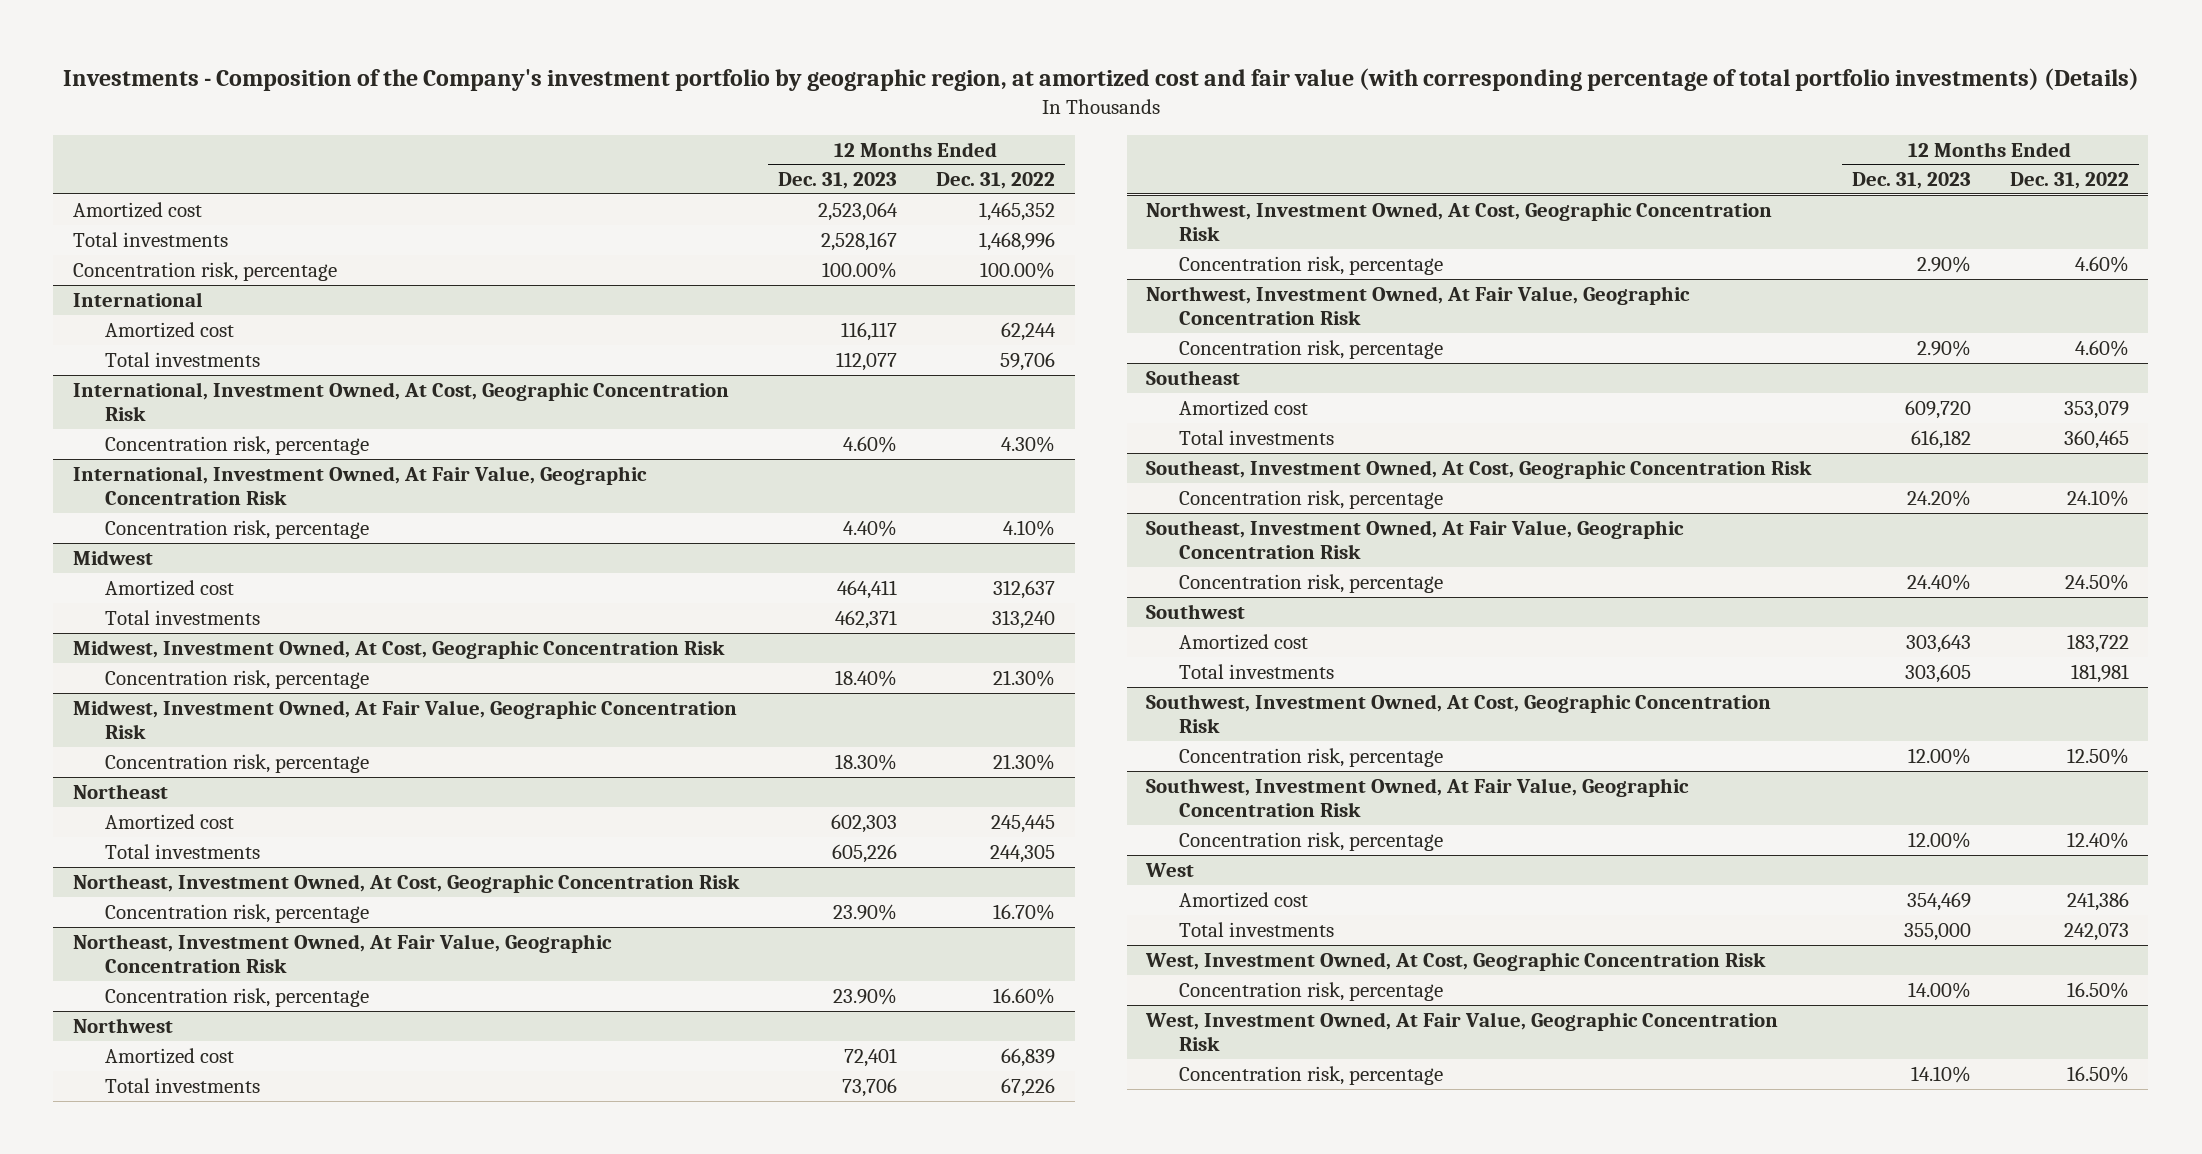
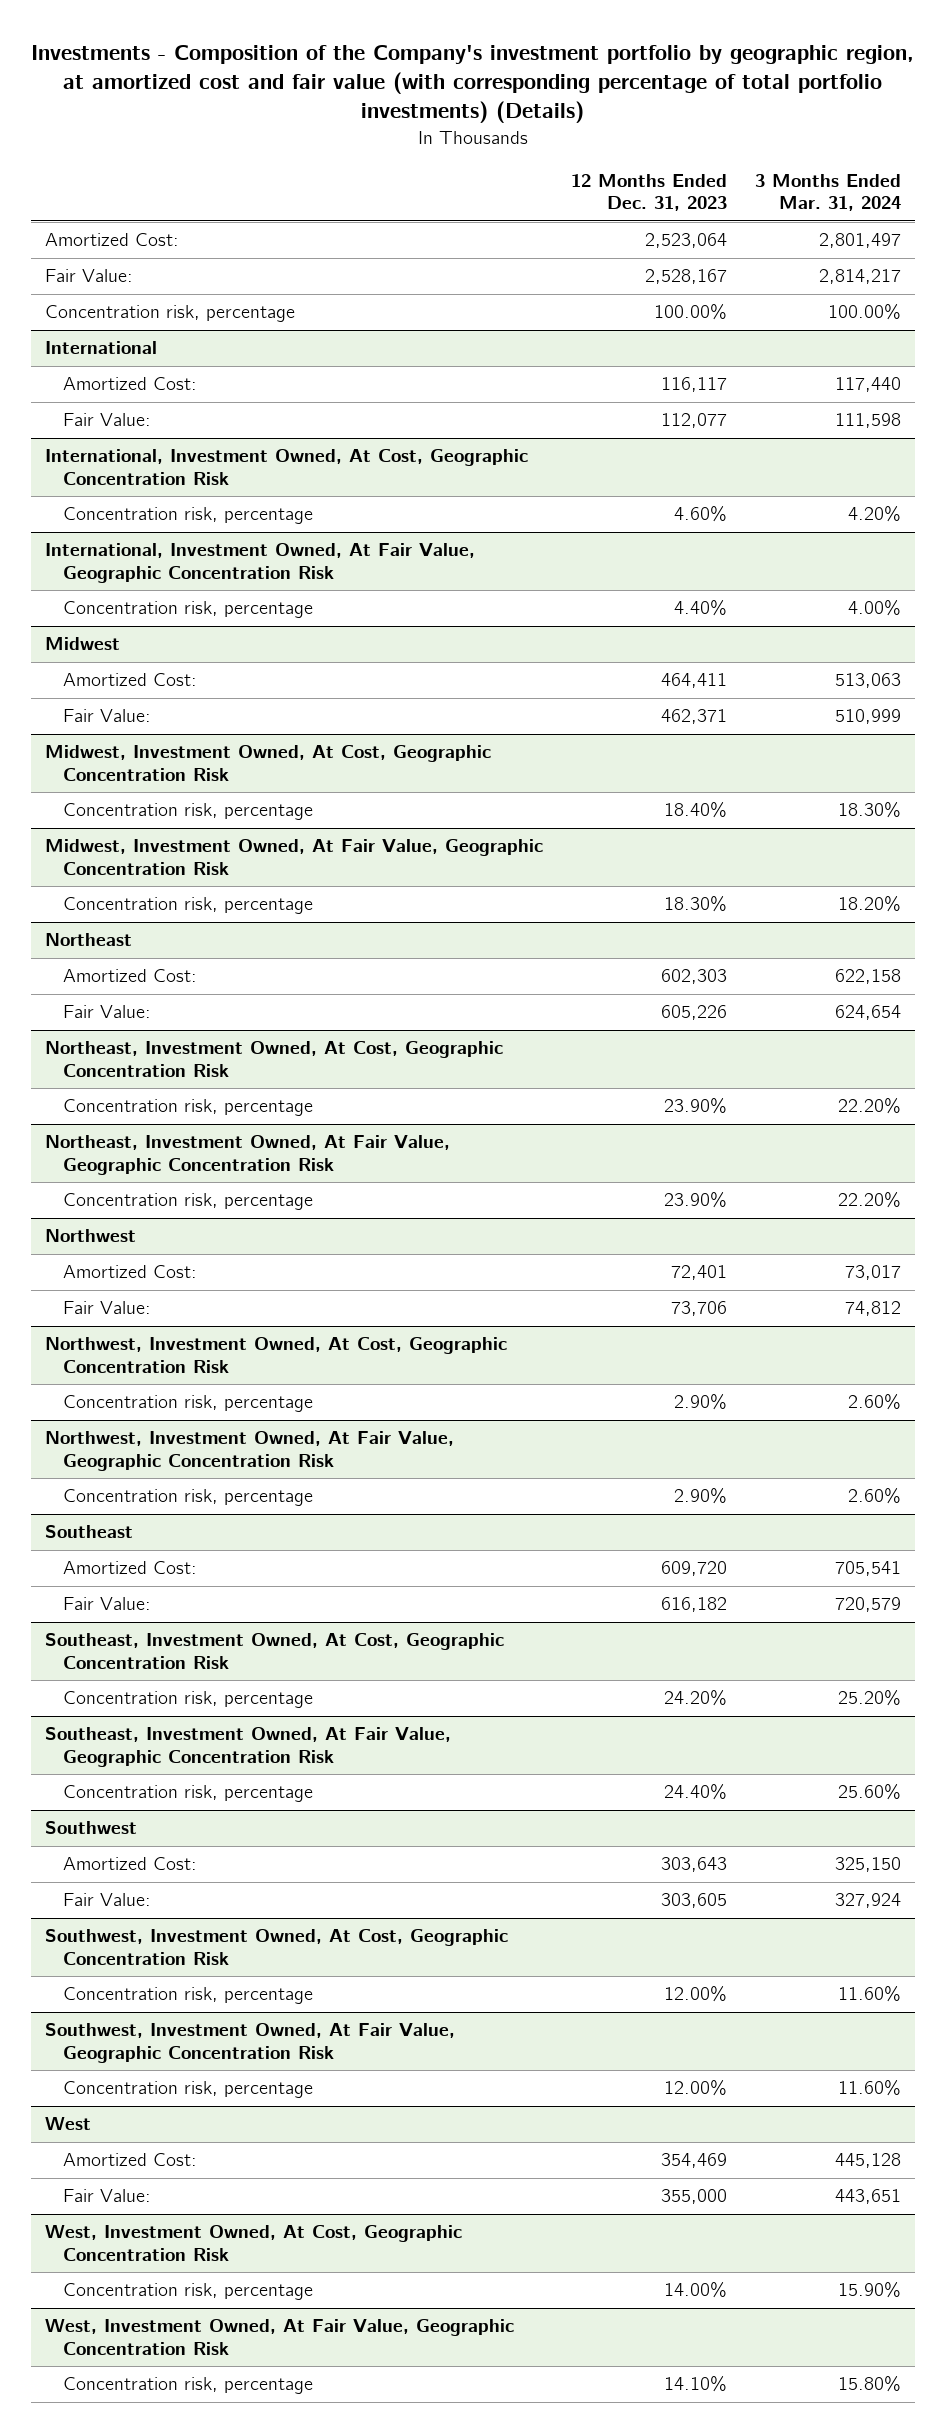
[936,172,1056,190] Dec. 31, 2022 -> none
none -> [755,173,902,212] 3 Months Ended Mar. 31, 2024
[72,201,202,218] Amortized cost -> [45,233,180,247] Amortized Cost:
[72,231,228,247] Total investments -> [45,269,134,283] Fair Value:
[104,321,234,338] Amortized cost -> [62,377,197,391] Amortized Cost:
[104,351,260,367] Total investments -> [62,413,151,427] Fair Value:
[104,579,234,596] Amortized cost -> [62,673,197,687] Amortized Cost:
[104,609,260,625] Total investments -> [62,709,151,723] Fair Value:
[104,813,234,830] Amortized cost -> [62,969,197,983] Amortized Cost:
[104,843,260,859] Total investments -> [62,1005,151,1019] Fair Value:
[104,1047,234,1064] Amortized cost -> [62,1265,197,1279] Amortized Cost:
[104,1077,260,1093] Total investments -> [62,1301,151,1315] Fair Value:
[1178,399,1308,416] Amortized cost -> [62,1561,197,1575] Amortized Cost:
[1178,429,1334,445] Total investments -> [62,1597,151,1611] Fair Value:
[1178,633,1308,650] Amortized cost -> [62,1857,197,1871] Amortized Cost:
[1178,663,1334,679] Total investments -> [62,1893,151,1907] Fair Value:
[1178,891,1308,908] Amortized cost -> [62,2153,197,2167] Amortized Cost:
[1178,921,1334,937] Total investments -> [62,2189,151,2203] Fair Value:

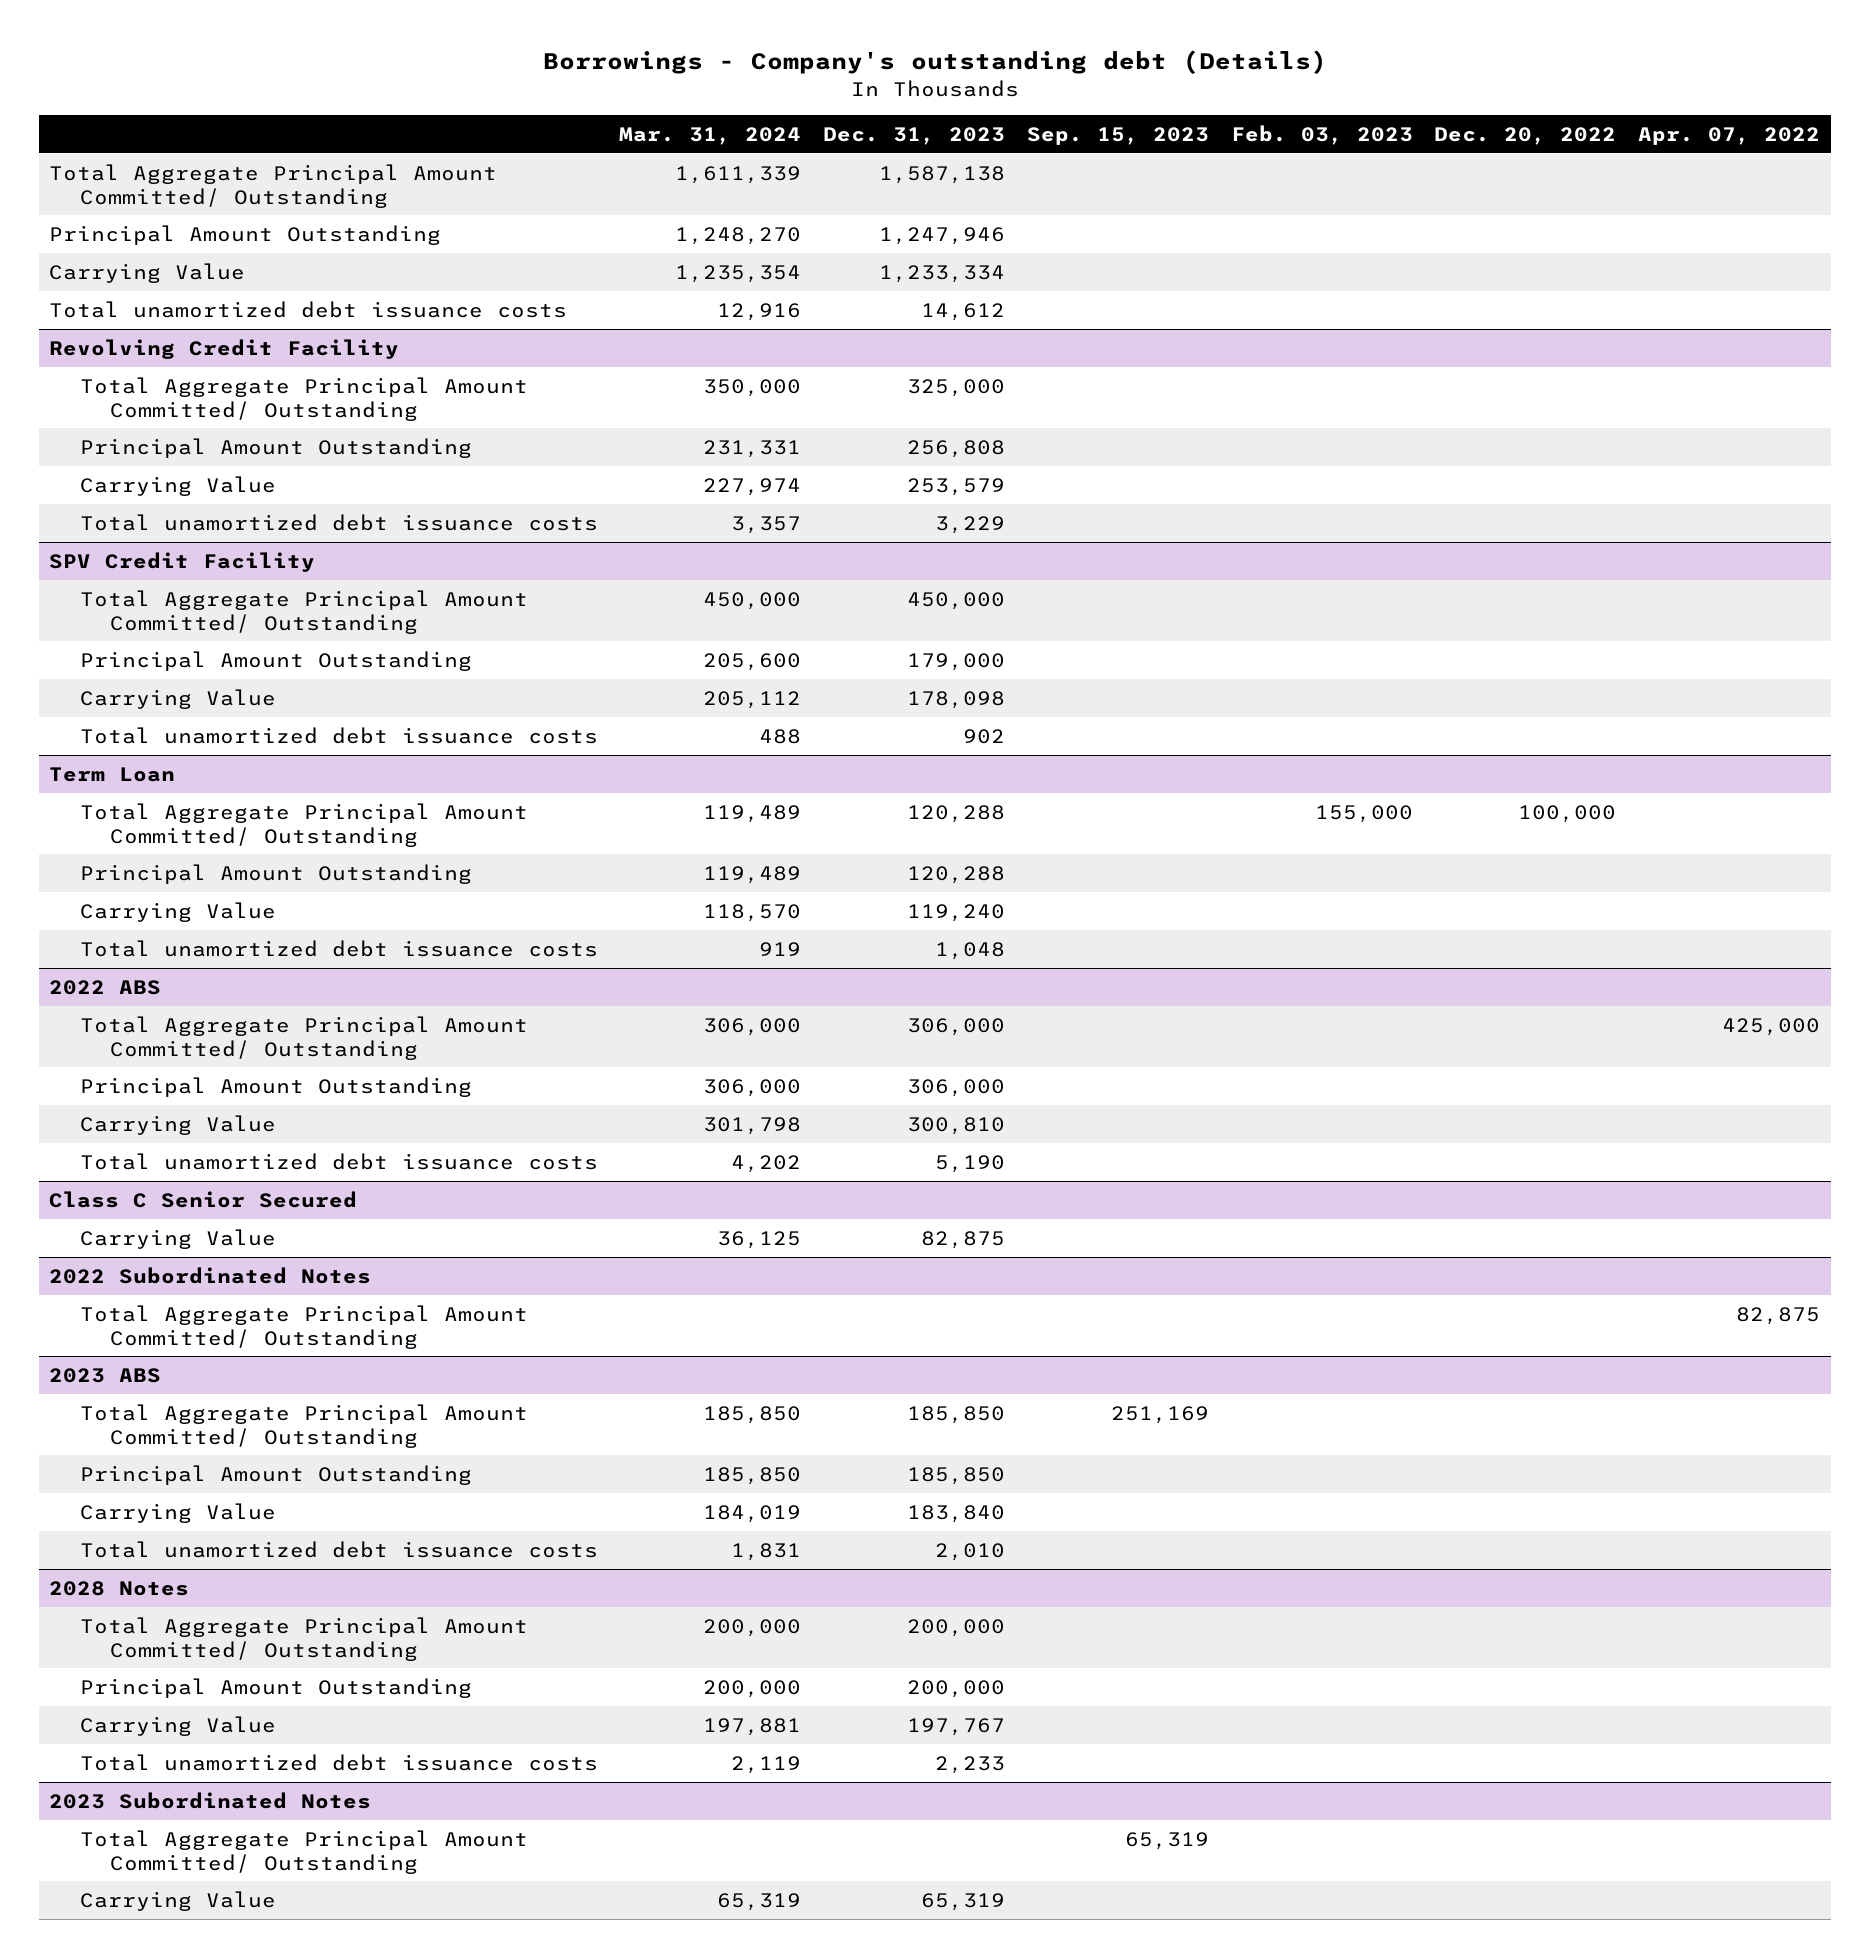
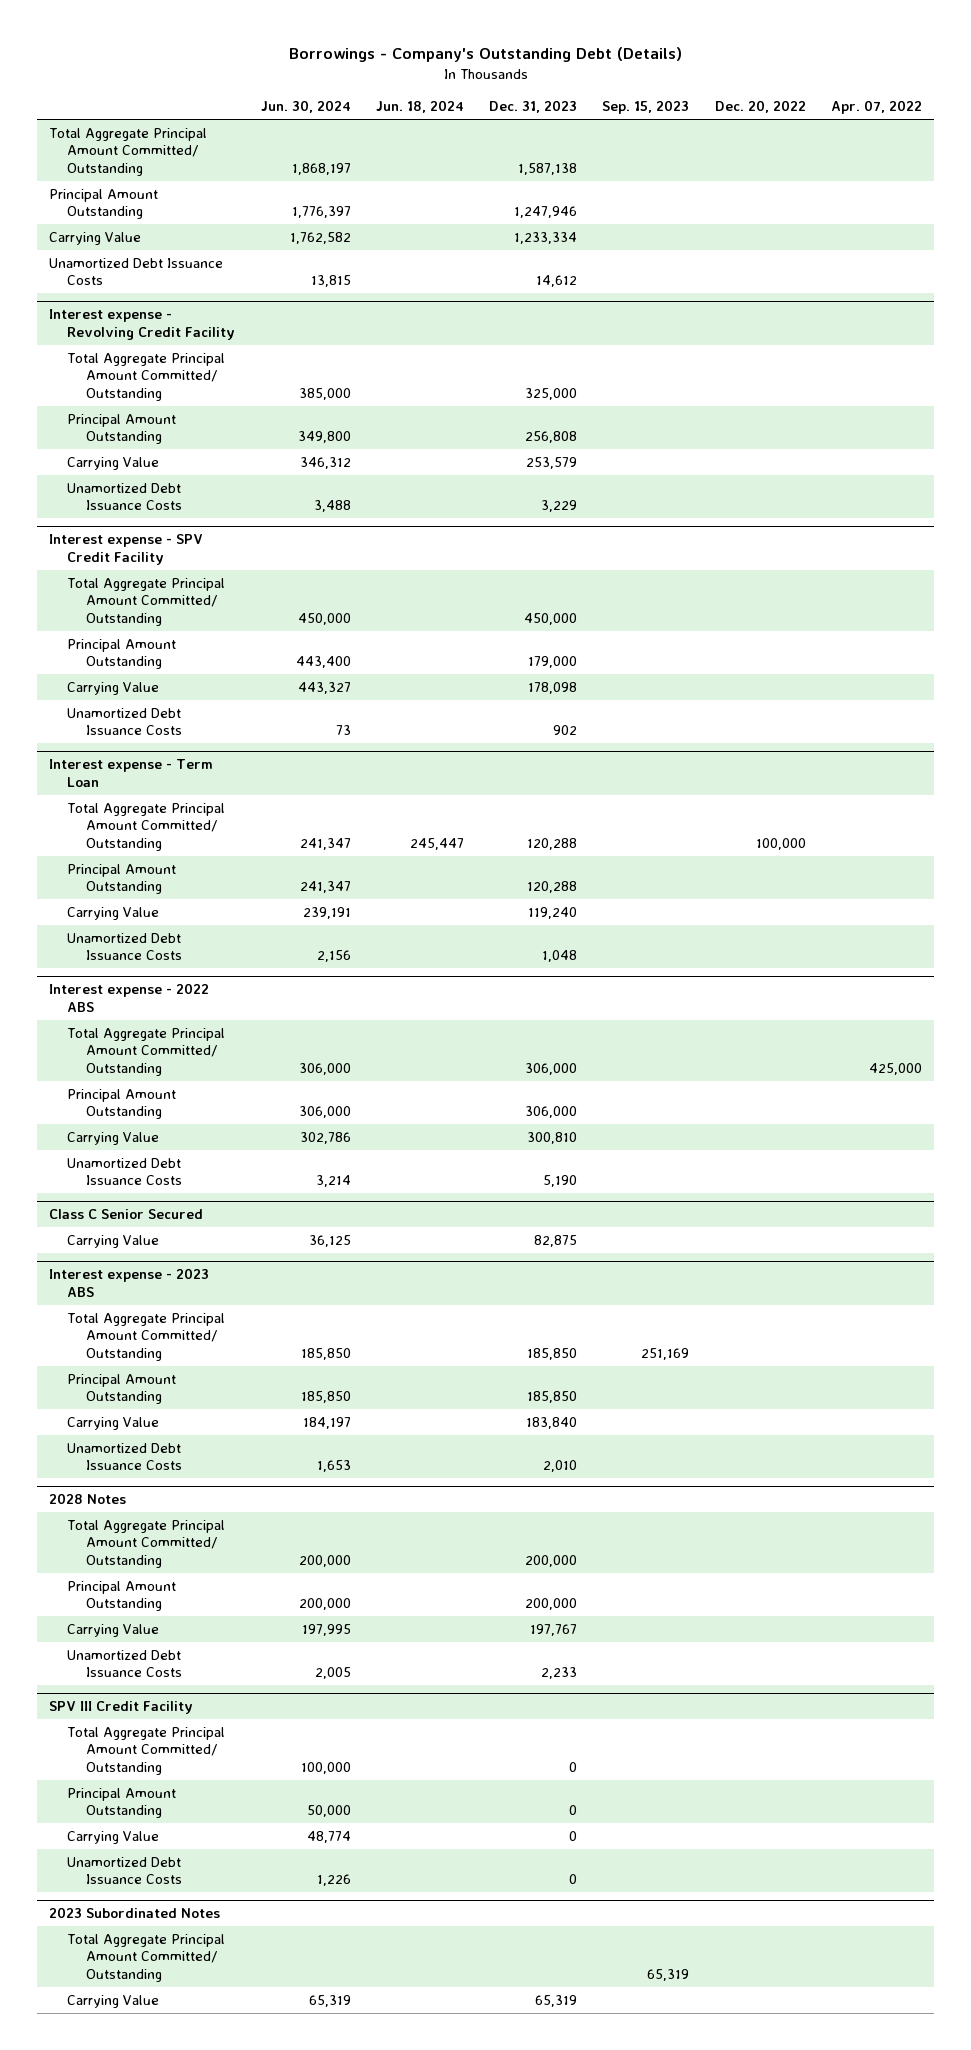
[542,50,1327,75] Borrowings - Company's outstanding debt (Details) -> [288,47,682,63] Borrowings - Company's Outstanding Debt (Details)
[619,127,802,146] Mar. 31, 2024 -> none
[1230,125,1413,146] Feb. 03, 2023 -> none
none -> [260,100,351,114] Jun. 30, 2024
none -> [375,100,464,114] Jun. 18, 2024
[49,300,568,318] Total unamortized debt issuance costs -> [49,257,224,286] Unamortized Debt Issuance Costs
[49,338,400,359] Revolving Credit Facility -> [49,309,236,341] Interest expense - Revolving Credit Facility
[79,513,598,531] Total unamortized debt issuance costs -> [67,482,182,511] Unamortized Debt Issuance Costs
[49,551,316,572] SPV Credit Facility -> [49,534,204,566] Interest expense - SPV Credit Facility
[79,726,598,744] Total unamortized debt issuance costs -> [67,707,182,736] Unamortized Debt Issuance Costs
[49,766,176,782] Term Loan -> [49,759,214,788] Interest expense - Term Loan
[79,939,598,957] Total unamortized debt issuance costs -> [67,932,182,961] Unamortized Debt Issuance Costs
[49,979,162,995] 2022 ABS -> [49,983,210,1013] Interest expense - 2022 ABS
[79,1152,598,1170] Total unamortized debt issuance costs -> [67,1157,182,1186] Unamortized Debt Issuance Costs
[49,1266,372,1284] 2022 Subordinated Notes -> none
[79,1304,528,1349] Total Aggregate Principal Amount Committed/ Outstanding -> none
[49,1367,162,1383] 2023 ABS -> [49,1268,210,1298] Interest expense - 2023 ABS
[79,1540,598,1558] Total unamortized debt issuance costs -> [67,1442,182,1471] Unamortized Debt Issuance Costs
[79,1753,598,1771] Total unamortized debt issuance costs -> [67,1649,182,1678] Unamortized Debt Issuance Costs
none -> [49,1701,194,1715] SPV III Credit Facility
none -> [67,1726,226,1775] Total Aggregate Principal Amount Committed/ Outstanding
none -> [67,1787,177,1819] Principal Amount Outstanding
none -> [67,1830,160,1844] Carrying Value
none -> [67,1856,182,1885] Unamortized Debt Issuance Costs

